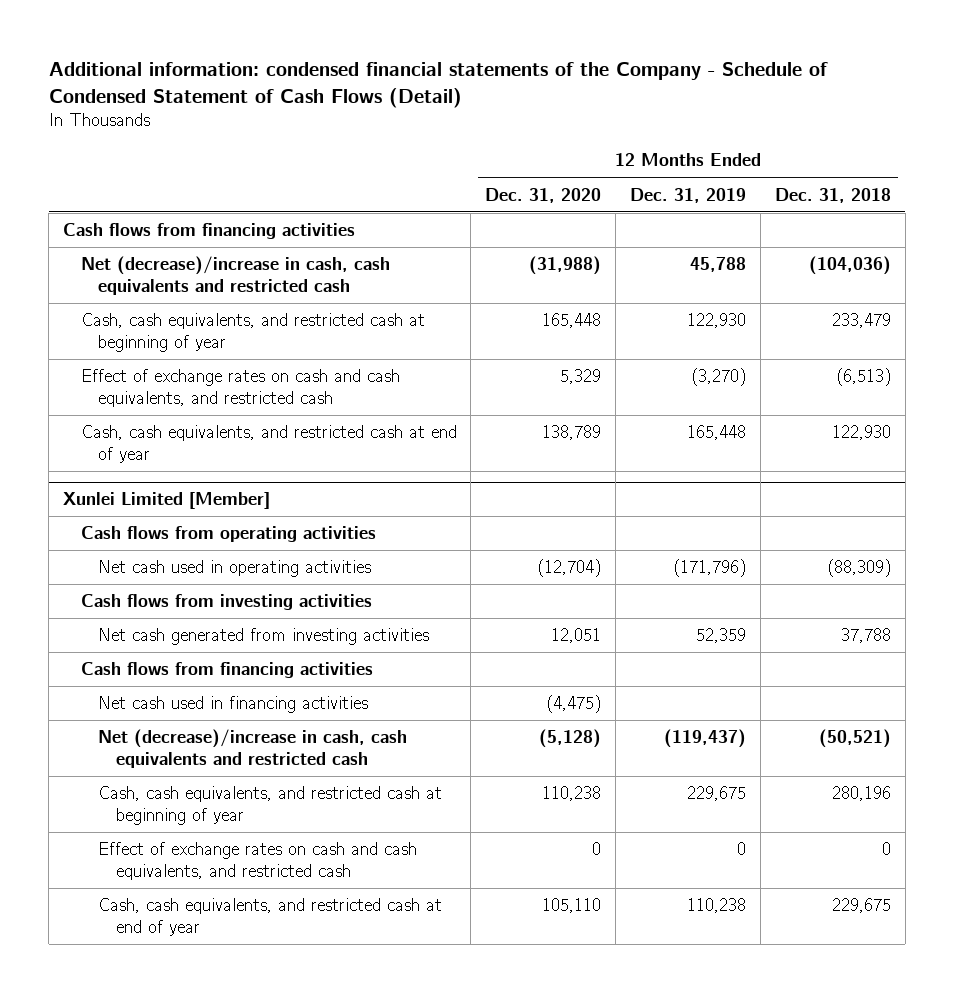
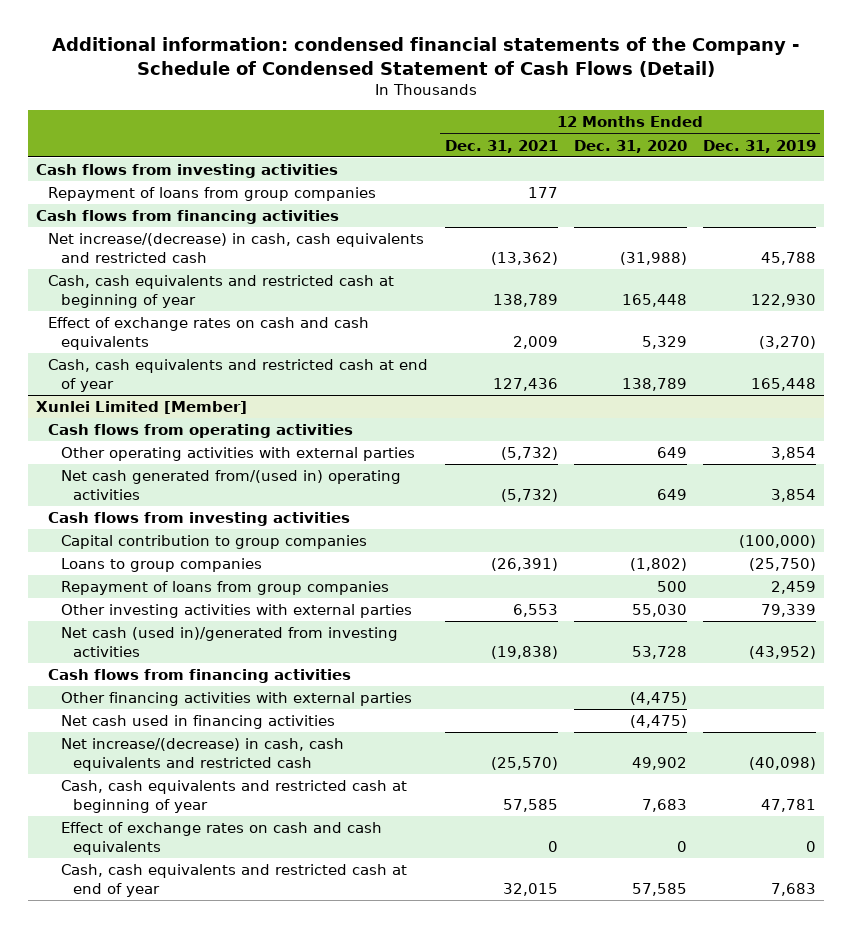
[774,187,891,203] Dec. 31, 2018 -> none
none -> [444,139,558,153] Dec. 31, 2021
none -> [35,164,338,179] Cash flows from investing activities
none -> [48,187,377,202] Repayment of loans from group companies
[80,256,390,296] Net (decrease)/increase in cash, cash equivalents and restricted cash -> [48,233,425,263] Net increase/(decrease) in cash, cash equivalents and restricted cash
[80,313,425,353] Cash, cash equivalents, and restricted cash at beginning of year -> [48,275,395,308] Cash, cash equivalents and restricted cash at beginning of year
[80,369,400,408] Effect of exchange rates on cash and cash equivalents, and restricted cash -> [48,317,370,350] Effect of exchange rates on cash and cash equivalents
[80,425,457,464] Cash, cash equivalents, and restricted cash at end of year -> [48,359,429,392] Cash, cash equivalents and restricted cash at end of year
none -> [60,447,415,462] Other operating activities with external parties
[98,560,372,578] Net cash used in operating activities -> [60,470,401,500] Net cash generated from/(used in) operating activities
[537,559,602,578] (12,704) -> [656,488,687,500] 649
[672,559,746,578] (171,796) -> [771,488,817,502] 3,854
none -> [60,535,367,550] Capital contribution to group companies
none -> [60,558,262,573] Loans to group companies
none -> [60,581,389,596] Repayment of loans from group companies
none -> [60,604,412,619] Other investing activities with external parties
[98,628,430,646] Net cash generated from investing activities -> [60,627,398,657] Net cash (used in)/generated from investing activities
[551,628,602,644] 12,051 -> [631,645,687,659] 53,728
[695,628,746,644] 52,359 -> [749,645,817,659] (43,952)
none -> [60,692,412,707] Other financing activities with external parties
[98,729,408,769] Net (decrease)/increase in cash, cash equivalents and restricted cash -> [60,738,344,771] Net increase/(decrease) in cash, cash equivalents and restricted cash
[539,729,602,749] (5,128) -> [631,756,687,770] 49,902
[663,729,746,749] (119,437) -> [749,756,817,770] (40,098)
[98,786,443,826] Cash, cash equivalents, and restricted cash at beginning of year -> [60,780,407,813] Cash, cash equivalents and restricted cash at beginning of year
[542,786,602,802] 110,238 -> [641,798,687,812] 7,683
[686,786,746,802] 229,675 -> [761,798,817,812] 47,781
[98,842,418,881] Effect of exchange rates on cash and cash equivalents, and restricted cash -> [60,822,382,855] Effect of exchange rates on cash and cash equivalents
[98,898,443,937] Cash, cash equivalents, and restricted cash at end of year -> [60,864,407,897] Cash, cash equivalents and restricted cash at end of year
[542,898,602,914] 105,110 -> [631,882,687,896] 57,585
[686,898,746,914] 110,238 -> [771,882,817,896] 7,683

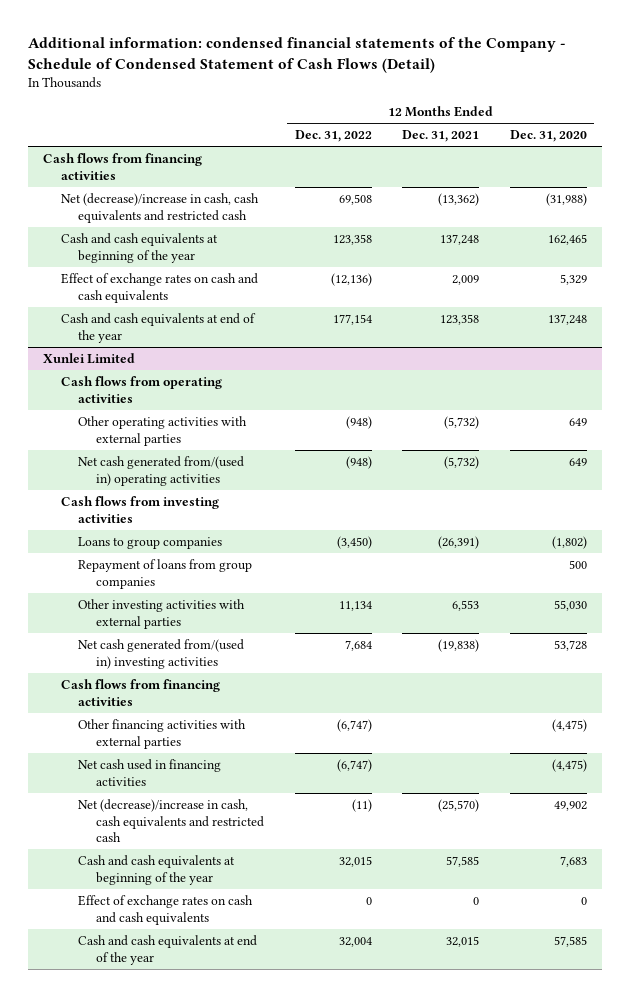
[703,139,817,153] Dec. 31, 2019 -> none
none -> [294,130,372,143] Dec. 31, 2022
[35,164,338,179] Cash flows from investing activities -> none
[48,187,377,202] Repayment of loans from group companies -> none
[48,233,425,263] Net increase/(decrease) in cash, cash equivalents and restricted cash -> [60,192,259,223] Net (decrease)/increase in cash, cash equivalents and restricted cash
[48,275,395,308] Cash, cash equivalents and restricted cash at beginning of year -> [60,232,218,263] Cash and cash equivalents at beginning of the year
[492,293,558,307] 138,789 -> [440,233,480,245] 137,248
[621,293,687,307] 165,448 -> [547,233,587,245] 162,465
[48,359,429,392] Cash, cash equivalents and restricted cash at end of year -> [60,312,256,343] Cash and cash equivalents at end of the year
[492,377,558,391] 127,436 -> [440,313,480,325] 123,358
[621,377,687,391] 138,789 -> [547,313,587,325] 137,248
[35,401,247,415] Xunlei Limited [Member] -> [42,352,135,364] Xunlei Limited
[60,535,367,550] Capital contribution to group companies -> none
[60,627,398,657] Net cash (used in)/generated from investing activities -> [78,638,245,669] Net cash generated from/(used in) investing activities
[60,738,344,771] Net increase/(decrease) in cash, cash equivalents and restricted cash -> [78,798,265,843] Net (decrease)/increase in cash, cash equivalents and restricted cash
[60,780,407,813] Cash, cash equivalents and restricted cash at beginning of year -> [78,854,236,885] Cash and cash equivalents at beginning of the year
[60,864,407,897] Cash, cash equivalents and restricted cash at end of year -> [78,934,258,965] Cash and cash equivalents at end of the year

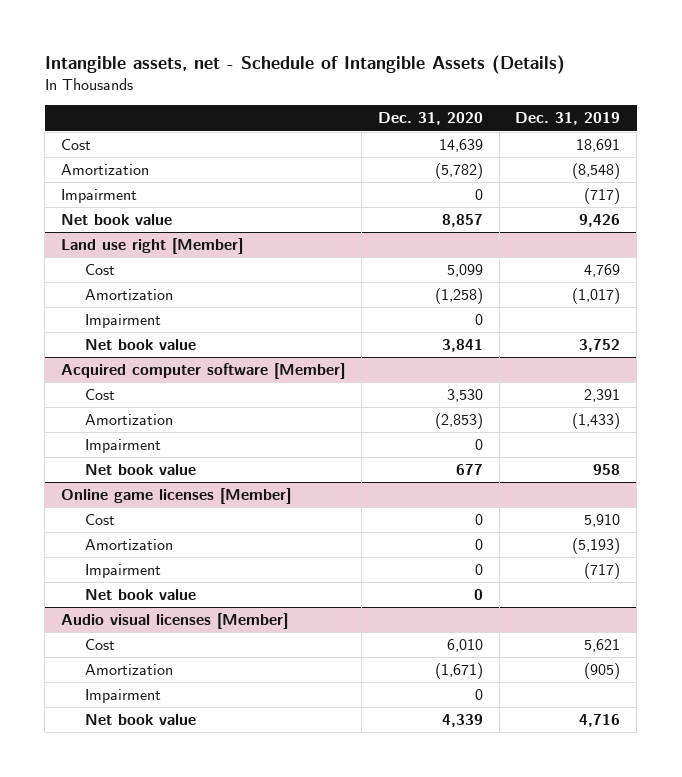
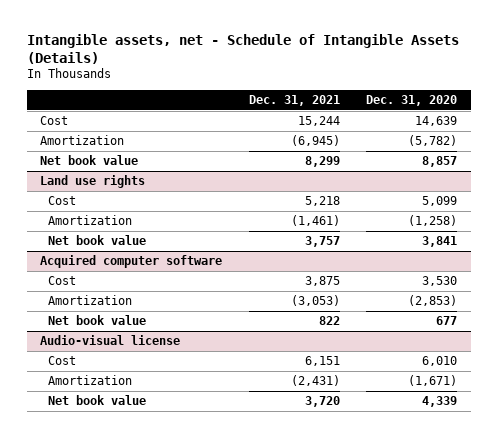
[515,112,621,126] Dec. 31, 2019 -> none
none -> [248,95,340,107] Dec. 31, 2021
[61,189,138,204] Impairment -> none
[61,238,244,255] Land use right [Member] -> [40,175,146,189] Land use rights
[84,314,161,329] Impairment -> none
[61,363,346,380] Acquired computer software [Member] -> [40,255,223,269] Acquired computer software
[84,439,161,454] Impairment -> none
[61,488,292,505] Online game licenses [Member] -> none
[84,514,115,526] Cost -> none
[84,539,173,551] Amortization -> none
[84,564,161,579] Impairment -> none
[84,589,196,601] Net book value -> none
[61,613,289,630] Audio visual licenses [Member] -> [40,335,181,346] Audio-visual license
[84,689,161,704] Impairment -> none

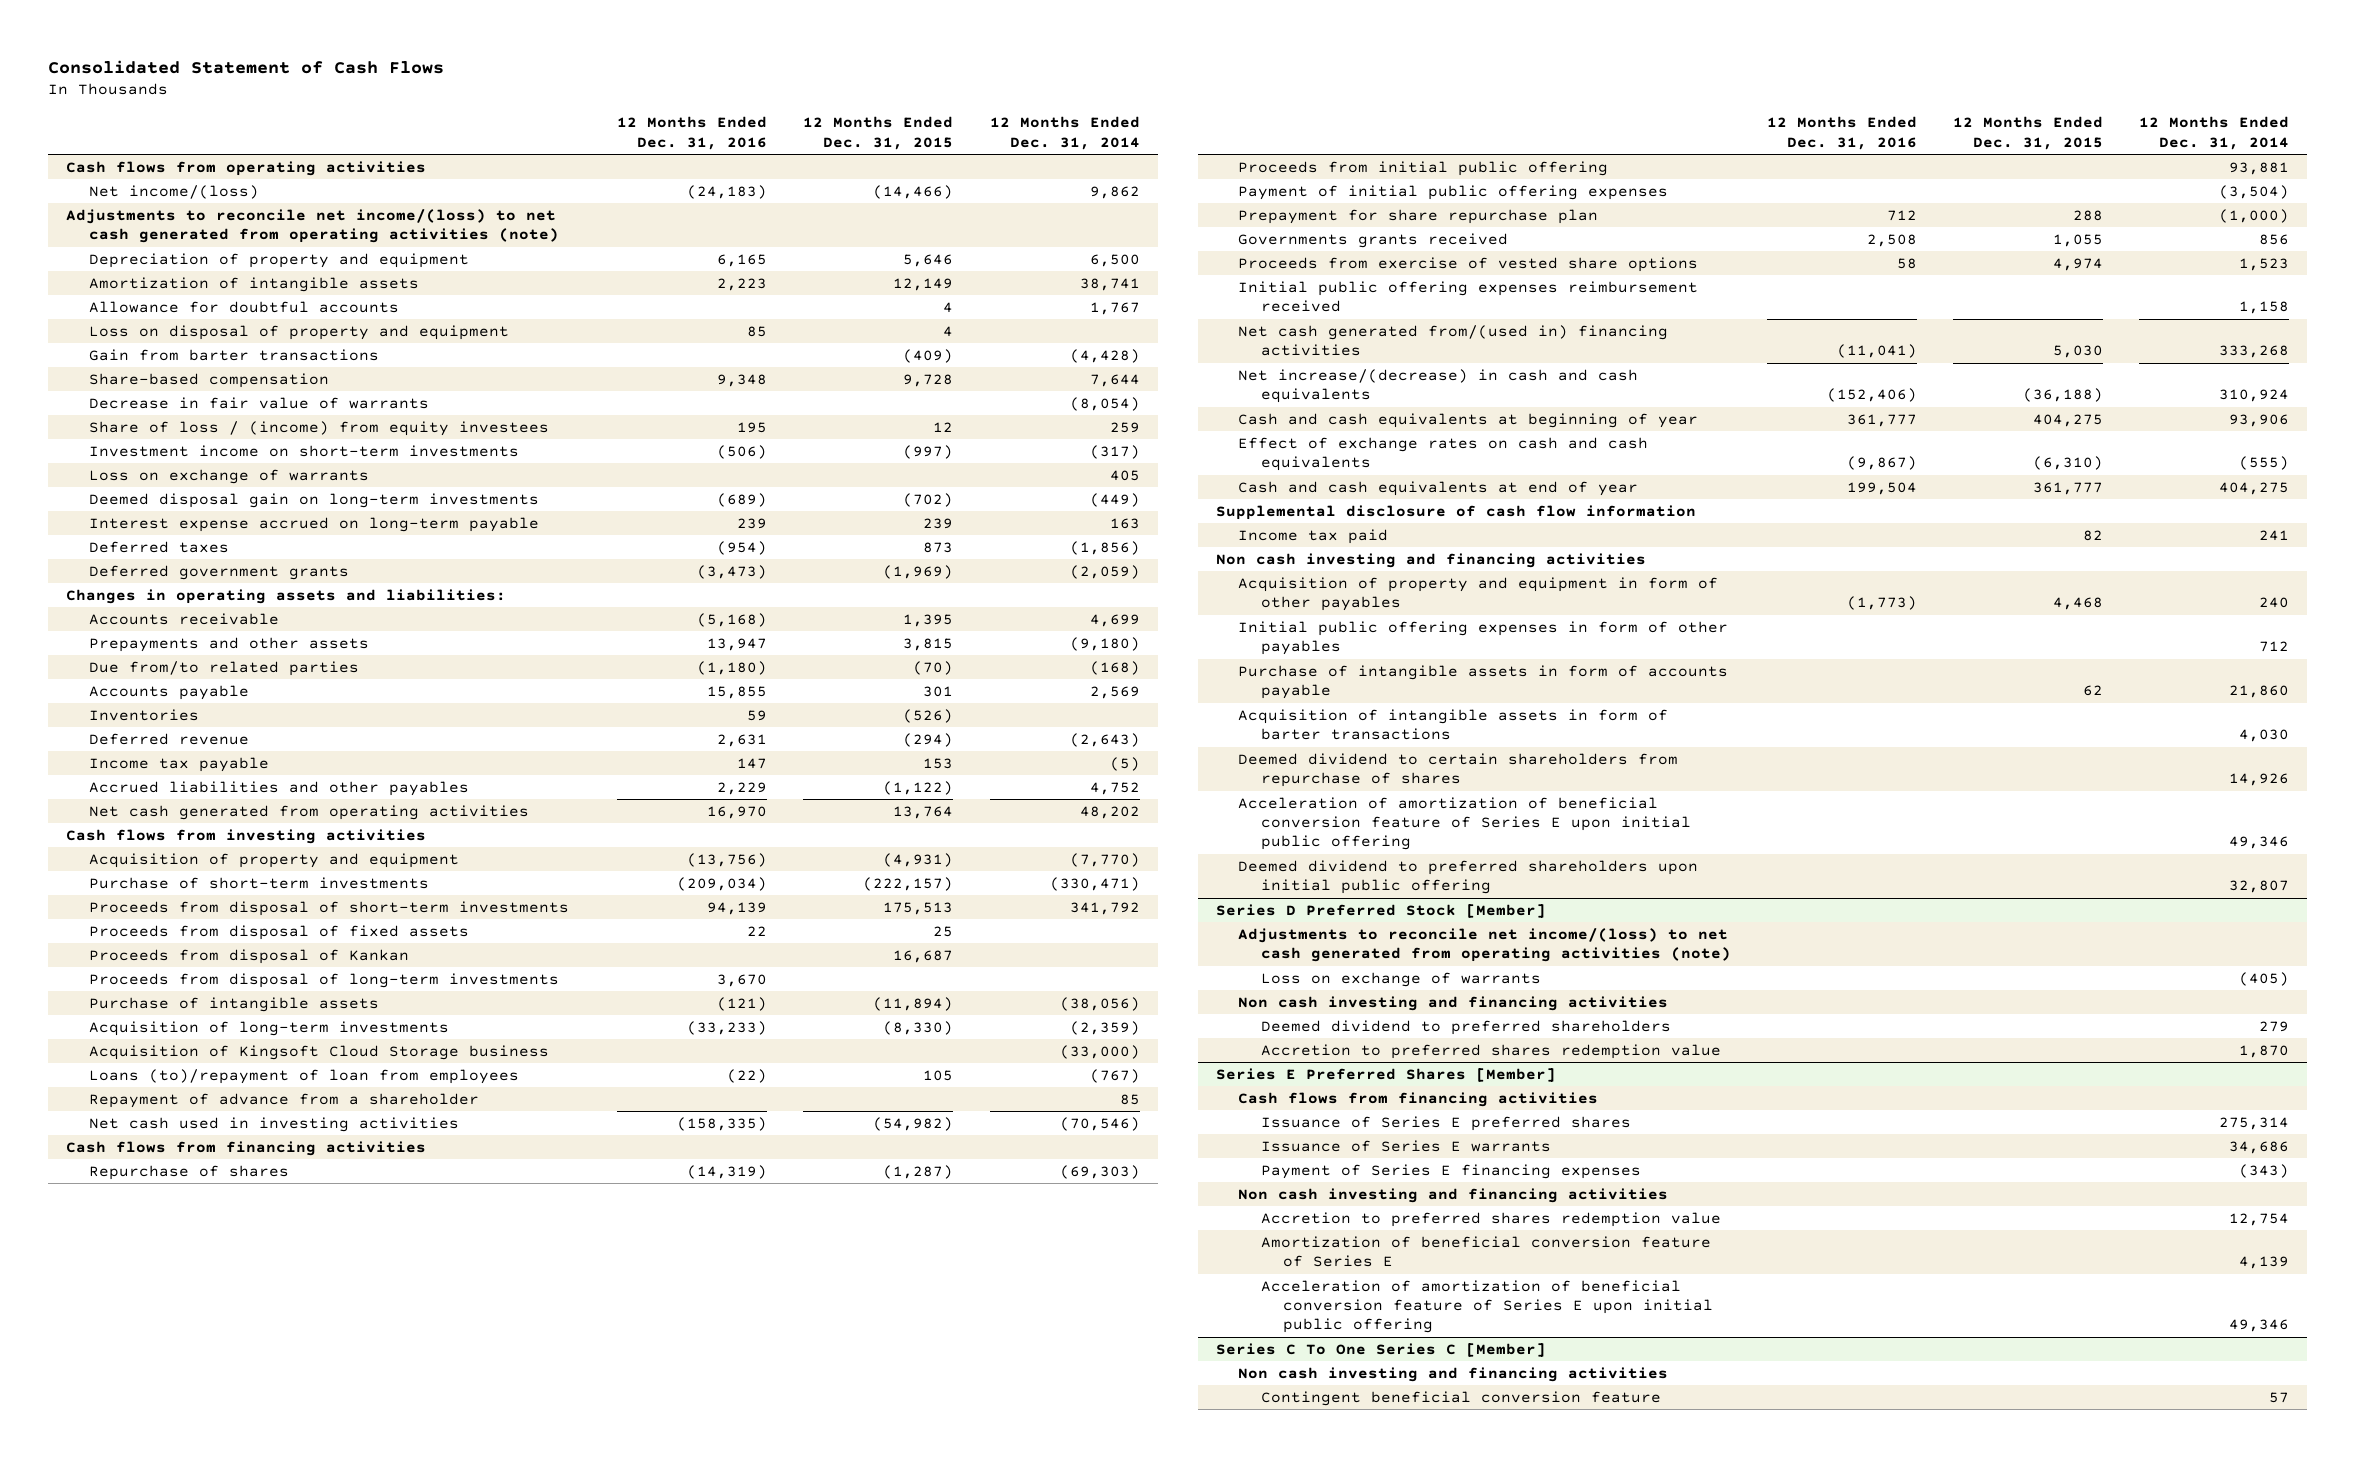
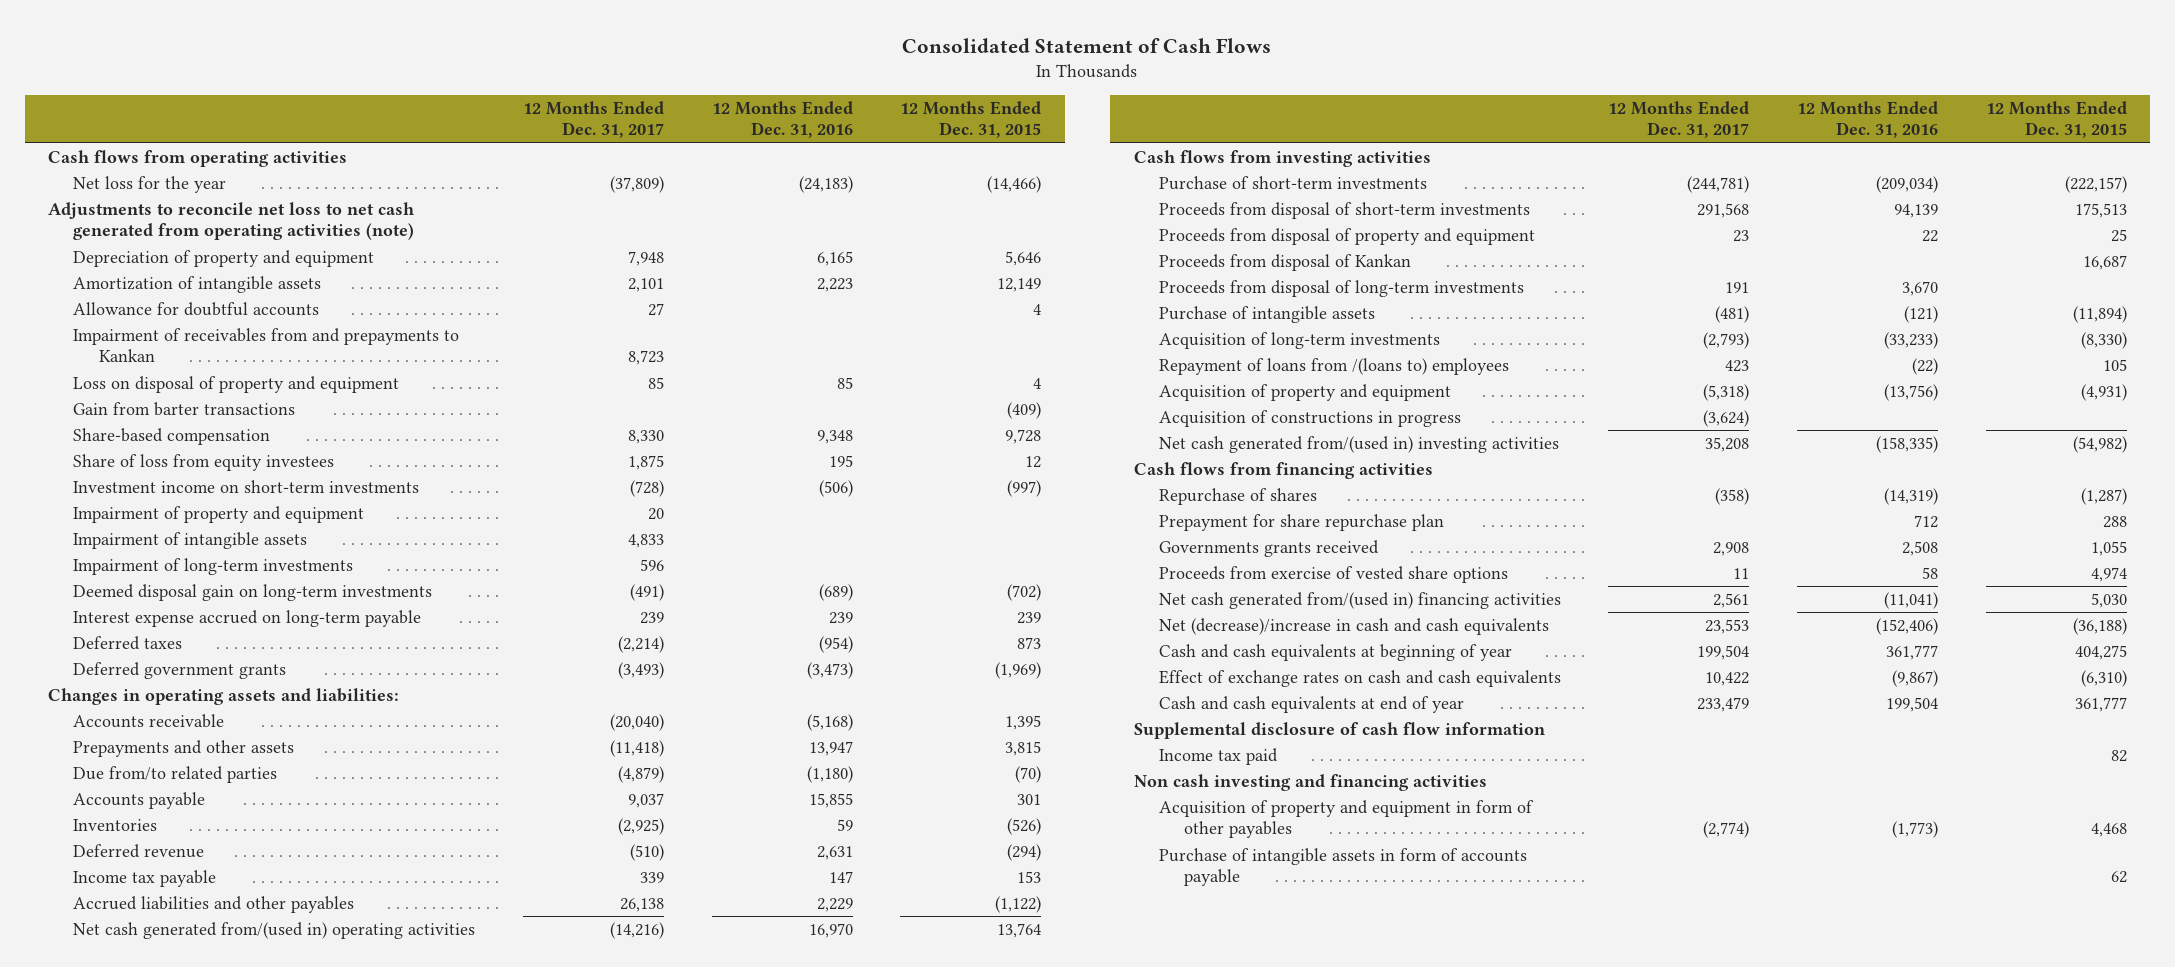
[989,116,1140,150] 12 Months Ended Dec. 31, 2014 -> none
none -> [522,101,664,139] 12 Months Ended Dec. 31, 2017
[88,184,259,199] Net income/(loss) -> [73,176,227,194] Net loss for the year
[66,208,559,244] Adjustments to reconcile net income/(loss) to net cash generated from operating activities (note) -> [48,202,415,241] Adjustments to reconcile net loss to net cash generated from operating activities (note)
none -> [73,328,460,363] Impairment of receivables from and prepayments to Kankan
[88,396,429,409] Decrease in fair value of warrants -> none
[88,420,549,436] Share of loss / (income) from equity investees -> [73,454,335,472] Share of loss from equity investees
[88,468,369,484] Loss on exchange of warrants -> none
none -> [73,506,365,524] Impairment of property and equipment
none -> [73,532,308,550] Impairment of intangible assets
none -> [73,558,354,576] Impairment of long-term investments
[88,804,529,820] Net cash generated from operating activities -> [73,922,476,940] Net cash generated from/(used in) operating activities
[88,924,469,940] Proceeds from disposal of fixed assets -> [1158,228,1535,246] Proceeds from disposal of property and equipment
[88,1044,549,1060] Acquisition of Kingsoft Cloud Storage business -> none
[88,1092,479,1108] Repayment of advance from a shareholder -> none
[88,1068,519,1084] Loans (to)/repayment of loan from employees -> [1158,358,1509,376] Repayment of loans from /(loans to) employees
[88,852,459,868] Acquisition of property and equipment -> [1158,384,1451,402] Acquisition of property and equipment
none -> [1158,410,1461,428] Acquisition of constructions in progress
[88,1116,459,1132] Net cash used in investing activities -> [1158,436,1559,454] Net cash generated from/(used in) investing activities
[1238,160,1609,176] Proceeds from initial public offering -> none
[1238,184,1669,200] Payment of initial public offering expenses -> none
[1238,280,1699,313] Initial public offering expenses reimbursement received -> none
[1238,368,1639,404] Net increase/(decrease) in cash and cash equivalents -> [1158,618,1549,636] Net (decrease)/increase in cash and cash equivalents
[1238,620,1729,656] Initial public offering expenses in form of other payables -> none
[1238,708,1669,741] Acquisition of intangible assets in form of barter transactions -> none
[1238,752,1679,788] Deemed dividend to certain shareholders from repurchase of shares -> none
[1238,796,1691,851] Acceleration of amortization of beneficial conversion feature of Series E upon initial public offering -> none
[1238,859,1699,895] Deemed dividend to preferred shareholders upon initial public offering -> none
[1215,903,1546,918] Series D Preferred Stock [Member] -> none
[1238,927,1731,963] Adjustments to reconcile net income/(loss) to net cash generated from operating activities (note) -> none
[1260,971,1541,987] Loss on exchange of warrants -> none
[1238,995,1669,1011] Non cash investing and financing activities -> none
[1260,1019,1671,1035] Deemed dividend to preferred shareholders -> none
[1260,1043,1721,1059] Accretion to preferred shares redemption value -> none
[1215,1067,1556,1082] Series E Preferred Shares [Member] -> none
[1238,1091,1599,1107] Cash flows from financing activities -> none
[1260,1115,1631,1131] Issuance of Series E preferred shares -> none
[1260,1139,1551,1152] Issuance of Series E warrants -> none
[1260,1163,1641,1179] Payment of Series E financing expenses -> none
[1238,1187,1669,1203] Non cash investing and financing activities -> none
[1260,1211,1721,1227] Accretion to preferred shares redemption value -> none
[1260,1235,1711,1268] Amortization of beneficial conversion feature of Series E -> none
[1260,1279,1714,1334] Acceleration of amortization of beneficial conversion feature of Series E upon initial public offering -> none
[1215,1342,1546,1357] Series C To One Series C [Member] -> none
[1238,1366,1669,1382] Non cash investing and financing activities -> none
[1260,1390,1661,1406] Contingent beneficial conversion feature -> none

